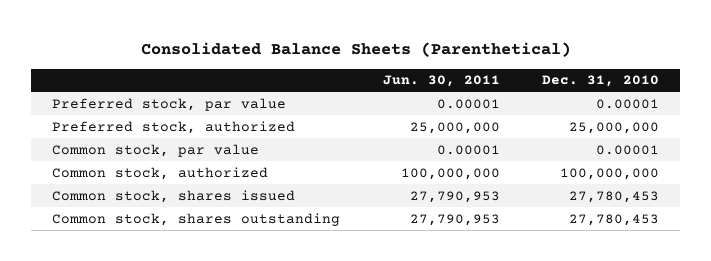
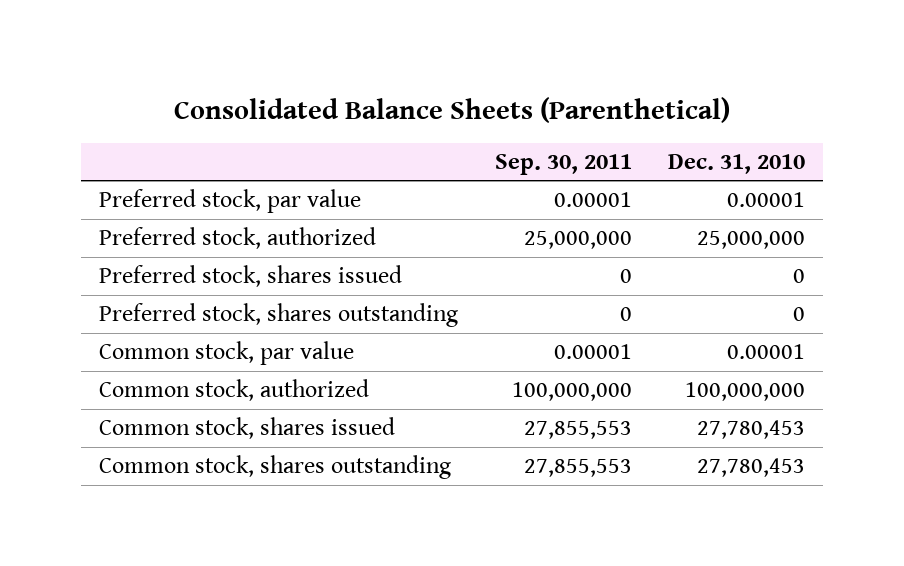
[382,75,500,88] Jun. 30, 2011 -> none
none -> [494,154,632,176] Sep. 30, 2011
none -> [99,265,403,288] Preferred stock, shares issued
none -> [99,303,459,328] Preferred stock, shares outstanding

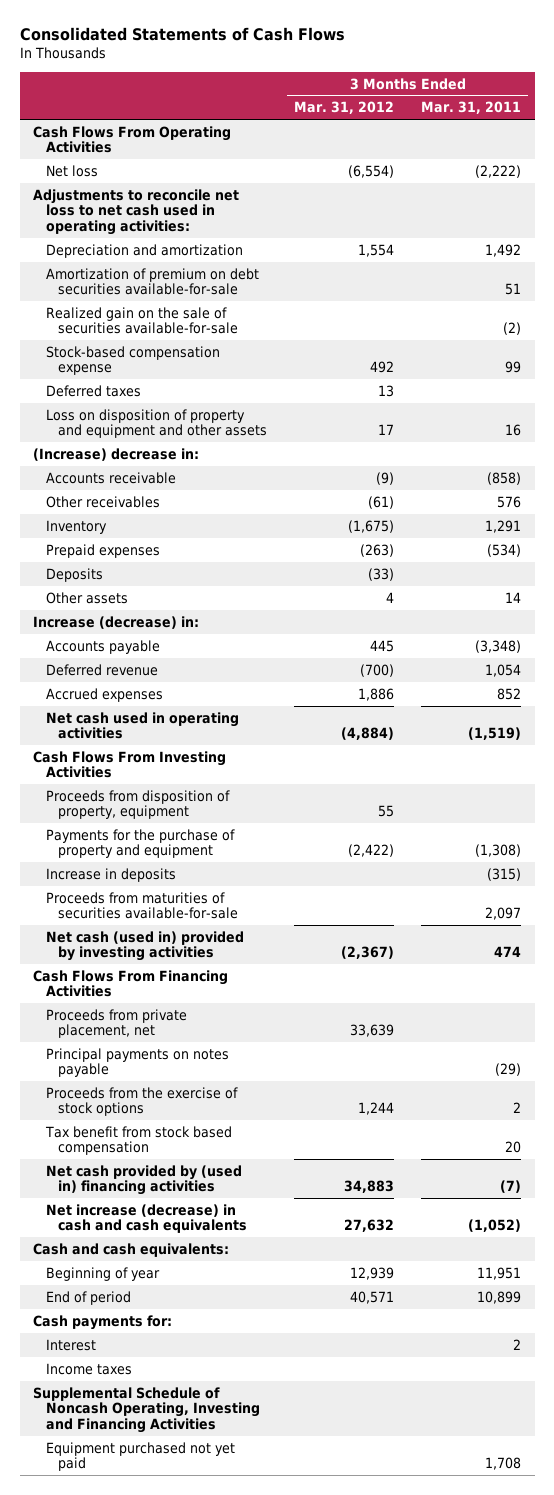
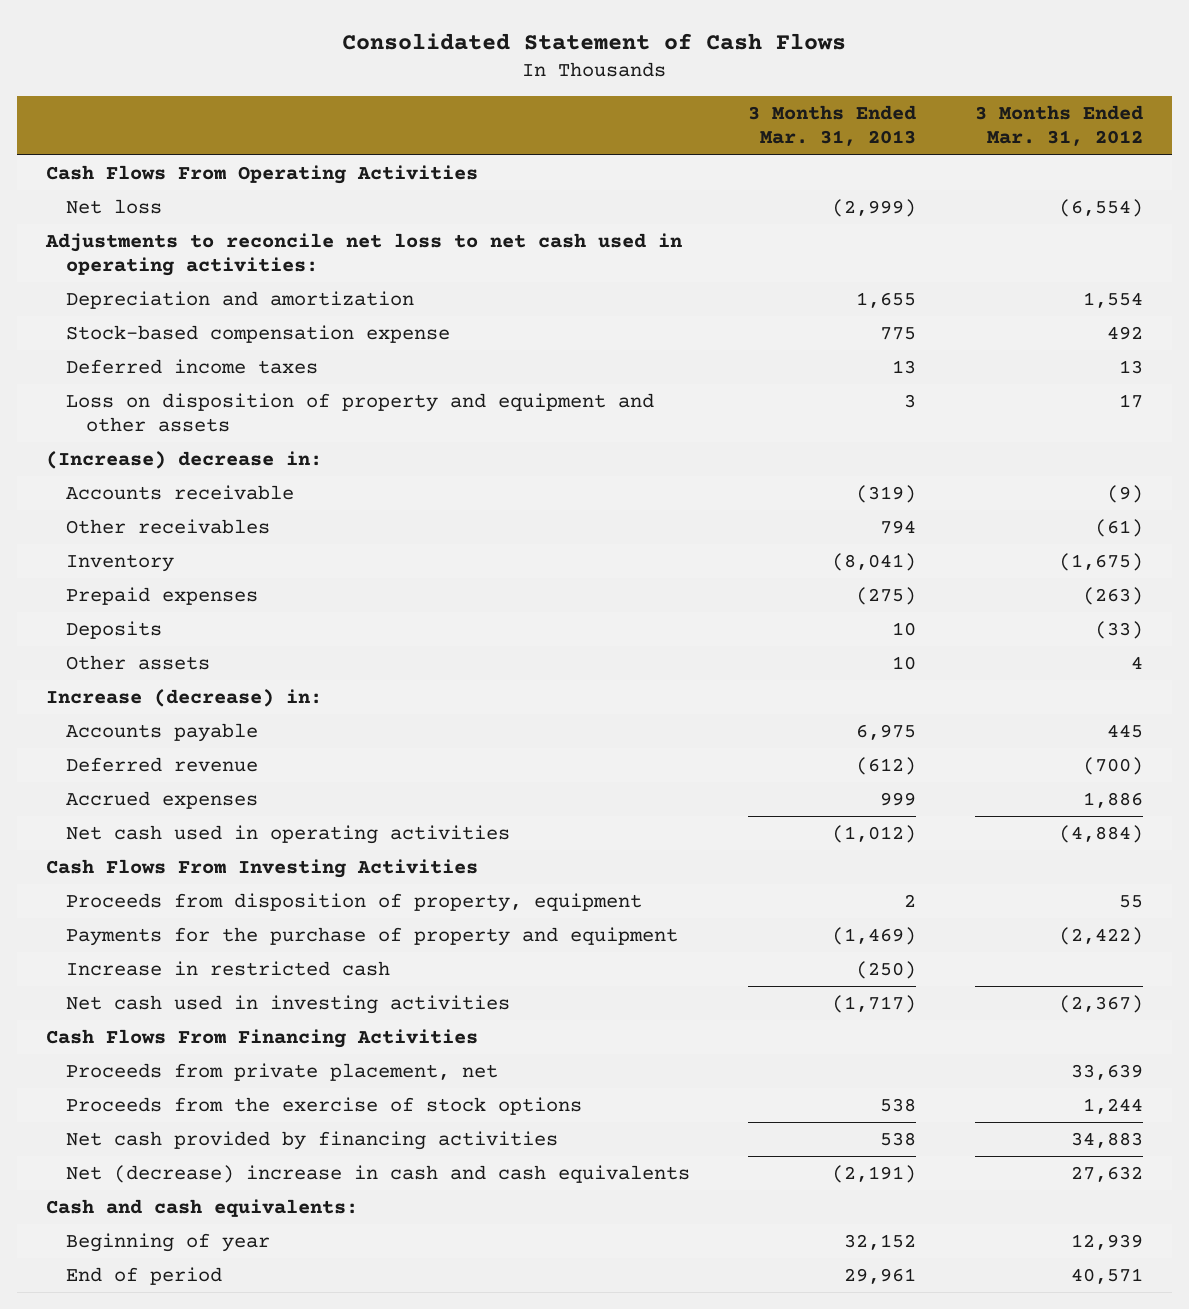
[19,27,345,42] Consolidated Statements of Cash Flows -> [342,32,847,50] Consolidated Statement of Cash Flows
[421,101,522,115] Mar. 31, 2011 -> none
none -> [748,105,917,147] 3 Months Ended Mar. 31, 2013
[45,267,259,296] Amortization of premium on debt securities available-for-sale -> none
[45,306,238,335] Realized gain on the sale of securities available-for-sale -> none
[45,384,141,397] Deferred taxes -> [66,358,319,374] Deferred income taxes
[45,867,176,882] Increase in deposits -> none
[45,891,238,920] Proceeds from maturities of securities available-for-sale -> none
none -> [66,960,391,976] Increase in restricted cash
[45,930,244,962] Net cash (used in) provided by investing activities -> [66,994,511,1014] Net cash used in investing activities
[45,1047,229,1078] Principal payments on notes payable -> none
[44,1125,232,1156] Tax benefit from stock based compensation -> none
[45,1164,242,1196] Net cash provided by (used in) financing activities -> [66,1130,559,1150] Net cash provided by financing activities
[45,1203,247,1234] Net increase (decrease) in cash and cash equivalents -> [66,1164,691,1183] Net (decrease) increase in cash and cash equivalents
[33,1314,173,1330] Cash payments for: -> none
[45,1338,96,1351] Interest -> none
[45,1362,132,1375] Income taxes -> none
[33,1386,260,1433] Supplemental Schedule of Noncash Operating, Investing and Financing Activities -> none
[45,1441,235,1472] Equipment purchased not yet paid -> none

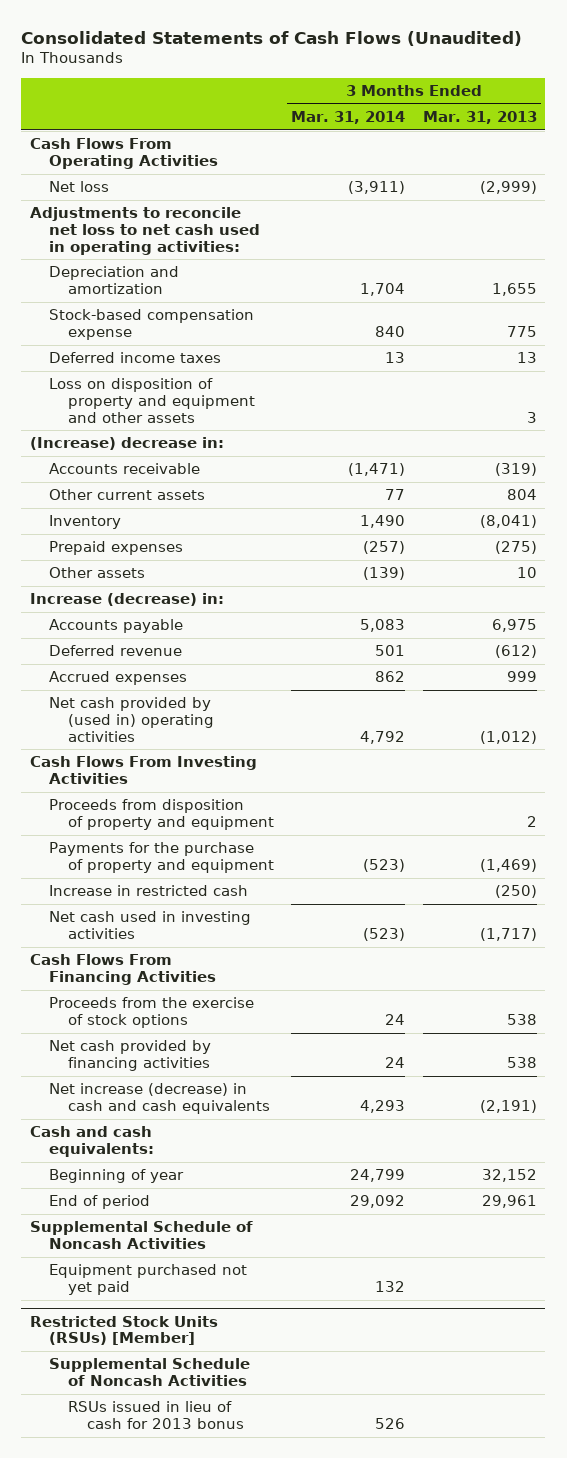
[342,32,847,50] Consolidated Statement of Cash Flows -> [21,30,523,46] Consolidated Statements of Cash Flows (Unaudited)
[974,105,1143,147] 3 Months Ended Mar. 31, 2012 -> none
none -> [291,110,406,124] Mar. 31, 2014
[66,518,271,534] Other receivables -> none
none -> [49,489,206,501] Other current assets
[66,620,163,639] Deposits -> none
[66,824,511,844] Net cash used in operating activities -> [49,697,215,742] Net cash provided by (used in) operating activities
[66,892,643,912] Proceeds from disposition of property, equipment -> [49,799,275,830] Proceeds from disposition of property and equipment
[66,1062,499,1081] Proceeds from private placement, net -> none
[66,1164,691,1183] Net (decrease) increase in cash and cash equivalents -> [49,1083,271,1114] Net increase (decrease) in cash and cash equivalents
none -> [29,1221,253,1249] Supplemental Schedule of Noncash Activities
none -> [49,1264,248,1295] Equipment purchased not yet paid
none -> [29,1315,218,1346] Restricted Stock Units (RSUs) [Member]
none -> [49,1358,251,1386] Supplemental Schedule of Noncash Activities
none -> [68,1401,245,1429] RSUs issued in lieu of cash for 2013 bonus

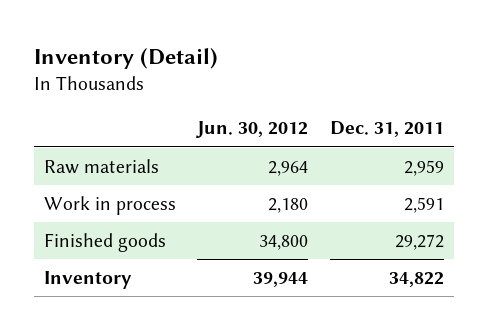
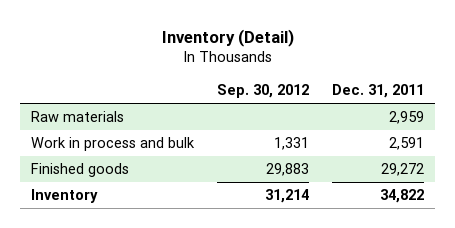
[196,121,309,139] Jun. 30, 2012 -> none
none -> [217,83,310,98] Sep. 30, 2012
[44,195,177,215] Work in process -> [31,137,196,152] Work in process and bulk

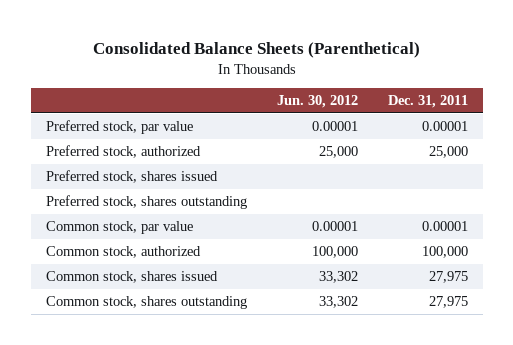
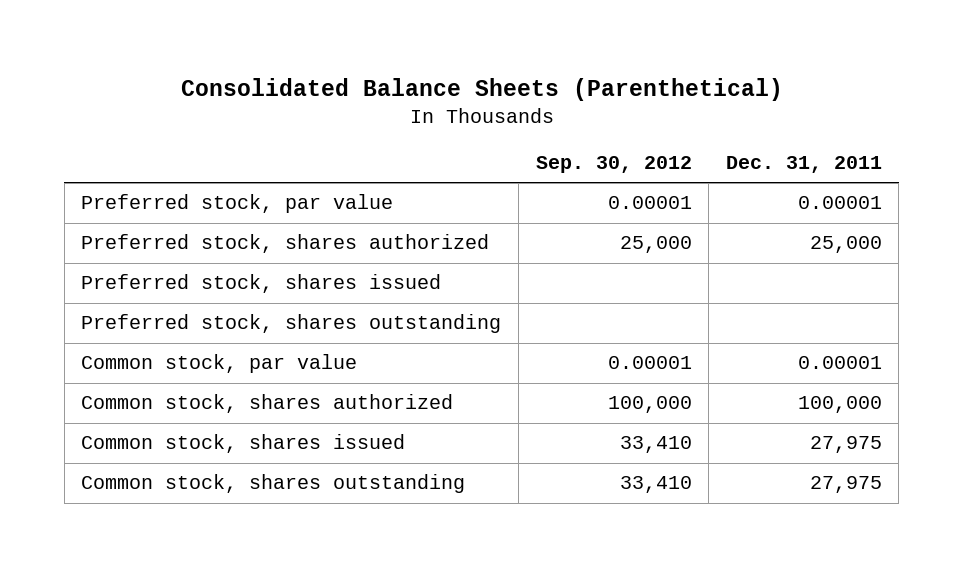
[276,95,358,109] Jun. 30, 2012 -> none
none -> [535,156,692,174] Sep. 30, 2012
[45,145,201,159] Preferred stock, authorized -> [81,234,490,254] Preferred stock, shares authorized
[45,246,201,259] Common stock, authorized -> [81,394,454,414] Common stock, shares authorized

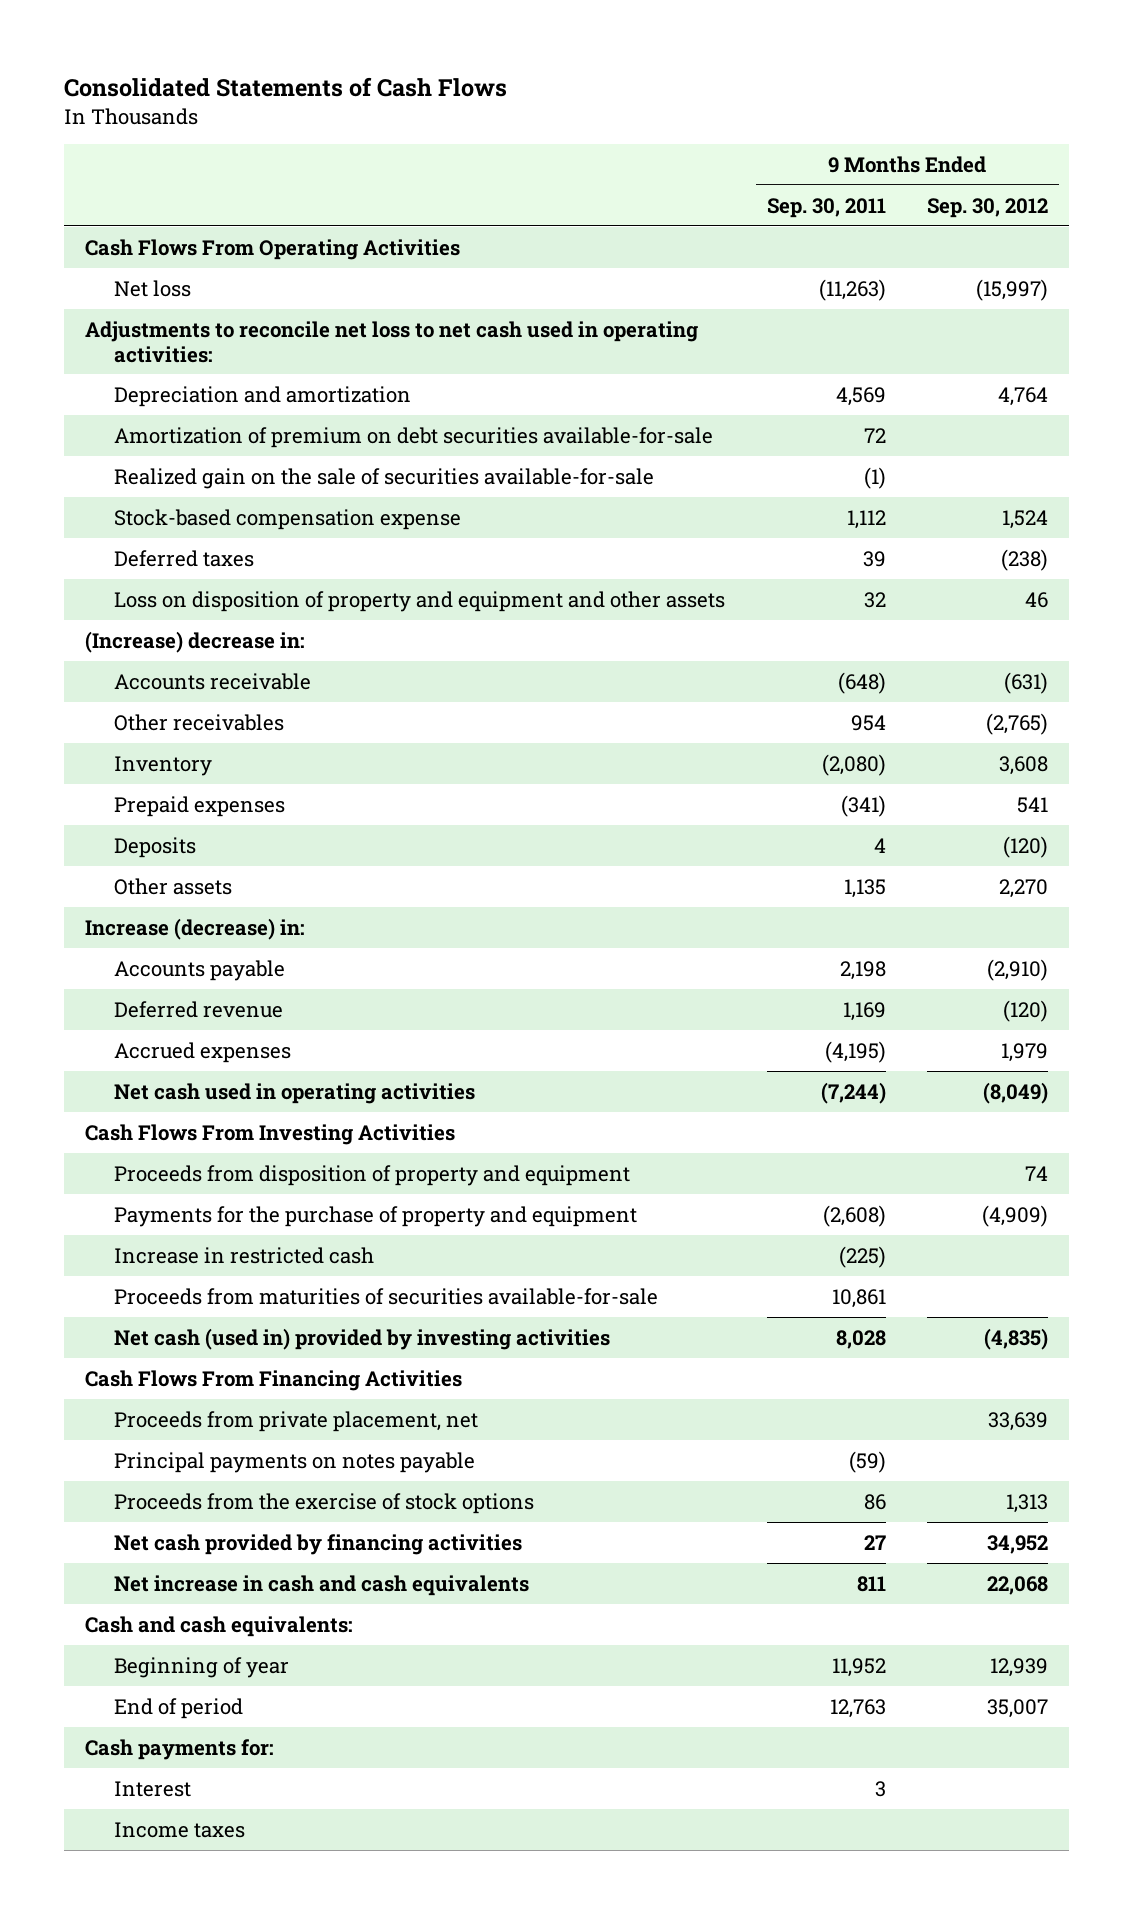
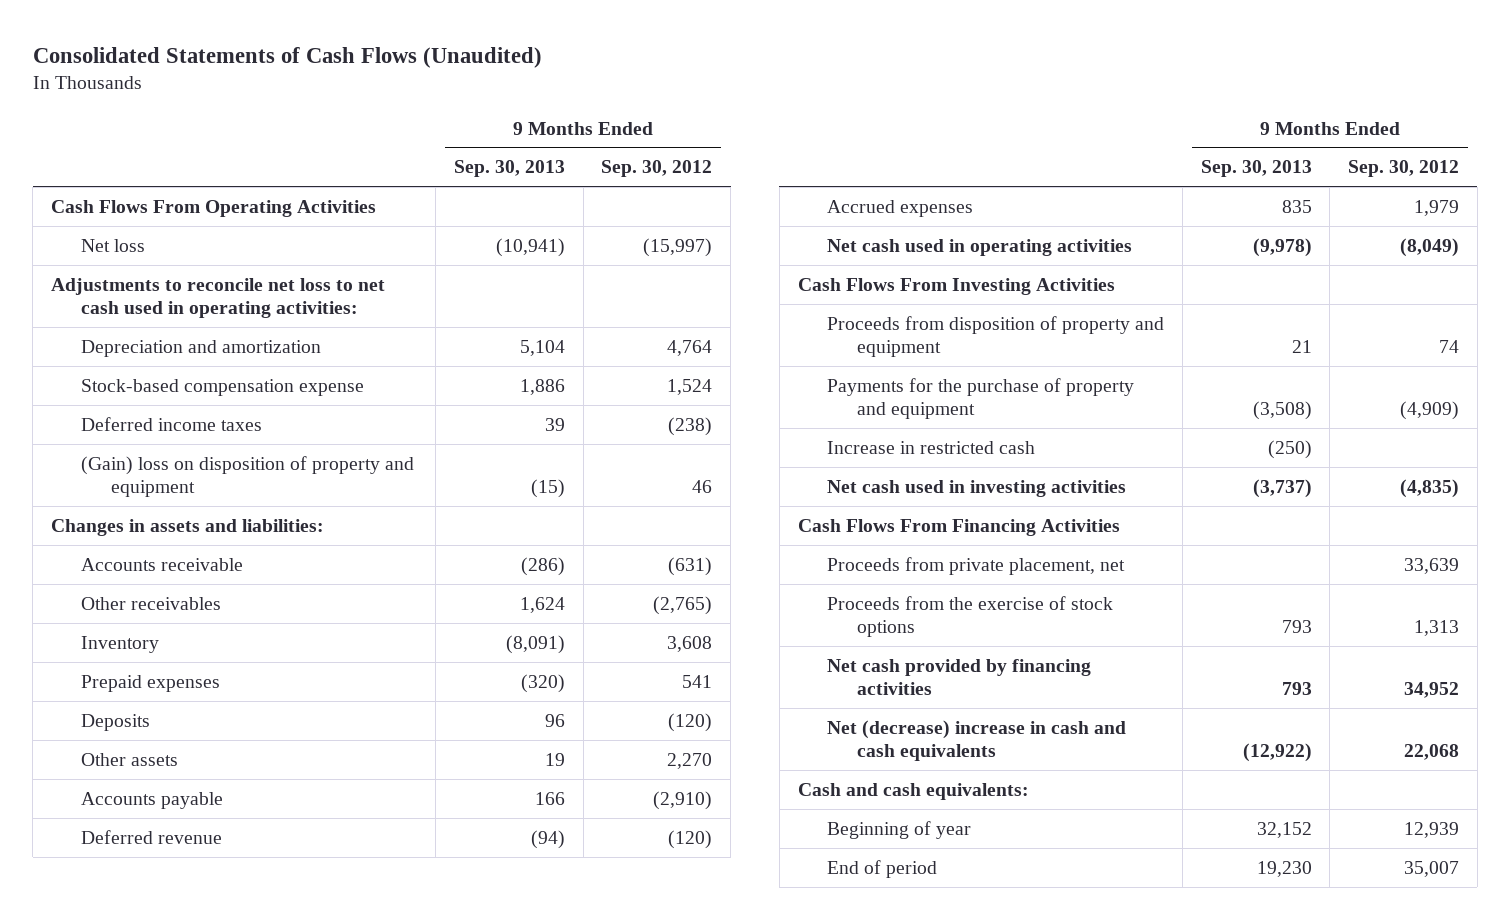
[63,76,507,97] Consolidated Statements of Cash Flows -> [32,47,542,69] Consolidated Statements of Cash Flows (Unaudited)
[766,197,886,218] Sep. 30, 2011 -> none
none -> [454,160,566,178] Sep. 30, 2013
[113,426,713,448] Amortization of premium on debt securities available-for-sale -> none
[113,467,654,489] Realized gain on the sale of securities available-for-sale -> none
[84,630,305,653] (Increase) decrease in: -> none
[113,549,254,567] Deferred taxes -> [80,416,262,431] Deferred income taxes
[113,590,725,612] Loss on disposition of property and equipment and other assets -> [80,455,414,497] (Gain) loss on disposition of property and equipment
none -> [50,518,324,536] Changes in assets and liabilities:
[84,917,305,940] Increase (decrease) in: -> none
[113,1287,658,1305] Proceeds from maturities of securities available-for-sale -> none
[113,1327,610,1350] Net cash (used in) provided by investing activities -> [827,479,1127,497] Net cash used in investing activities
[113,1451,475,1473] Principal payments on notes payable -> none
[113,1574,529,1596] Net increase in cash and cash equivalents -> [827,719,1127,761] Net (decrease) increase in cash and cash equivalents
[84,1738,274,1760] Cash payments for: -> none
[113,1780,191,1797] Interest -> none
[113,1821,245,1838] Income taxes -> none

